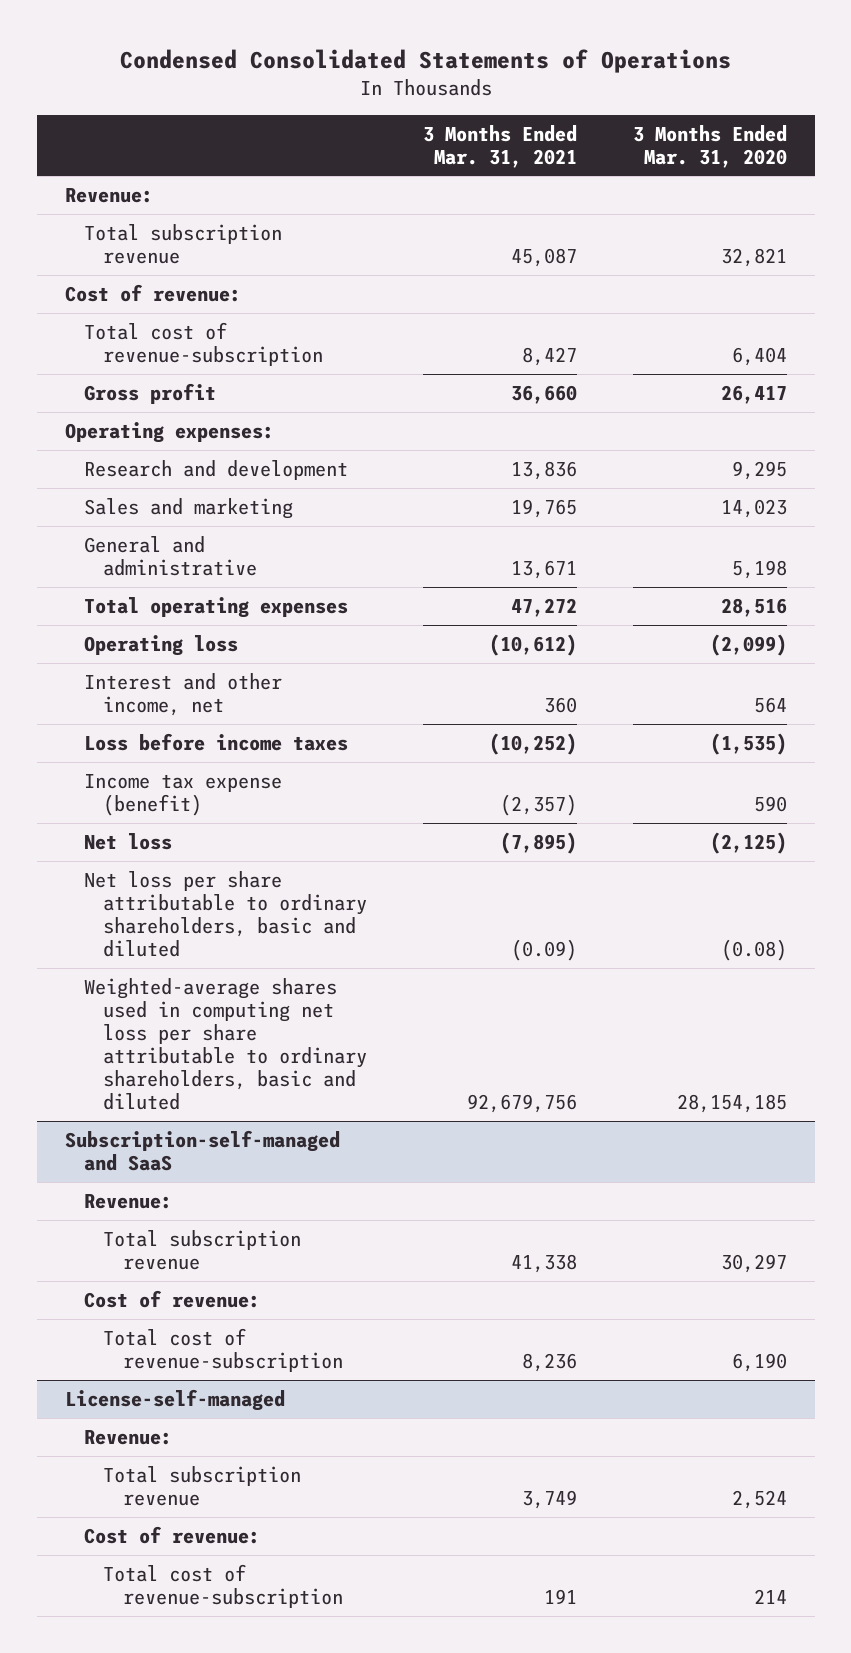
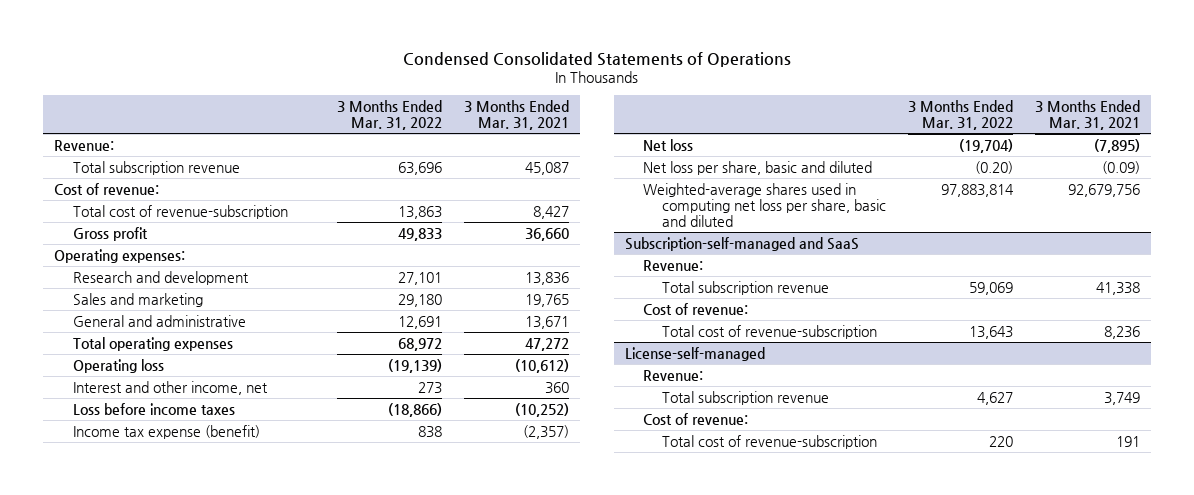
[632,124,787,168] 3 Months Ended Mar. 31, 2020 -> none
none -> [337,99,443,131] 3 Months Ended Mar. 31, 2022
[83,870,368,957] Net loss per share attributable to ordinary shareholders, basic and diluted -> [643,160,873,175] Net loss per share, basic and diluted
[83,977,368,1111] Weighted-average shares used in computing net loss per share attributable to ordinary shareholders, basic and diluted -> [643,182,886,227] Weighted-average shares used in computing net loss per share, basic and diluted

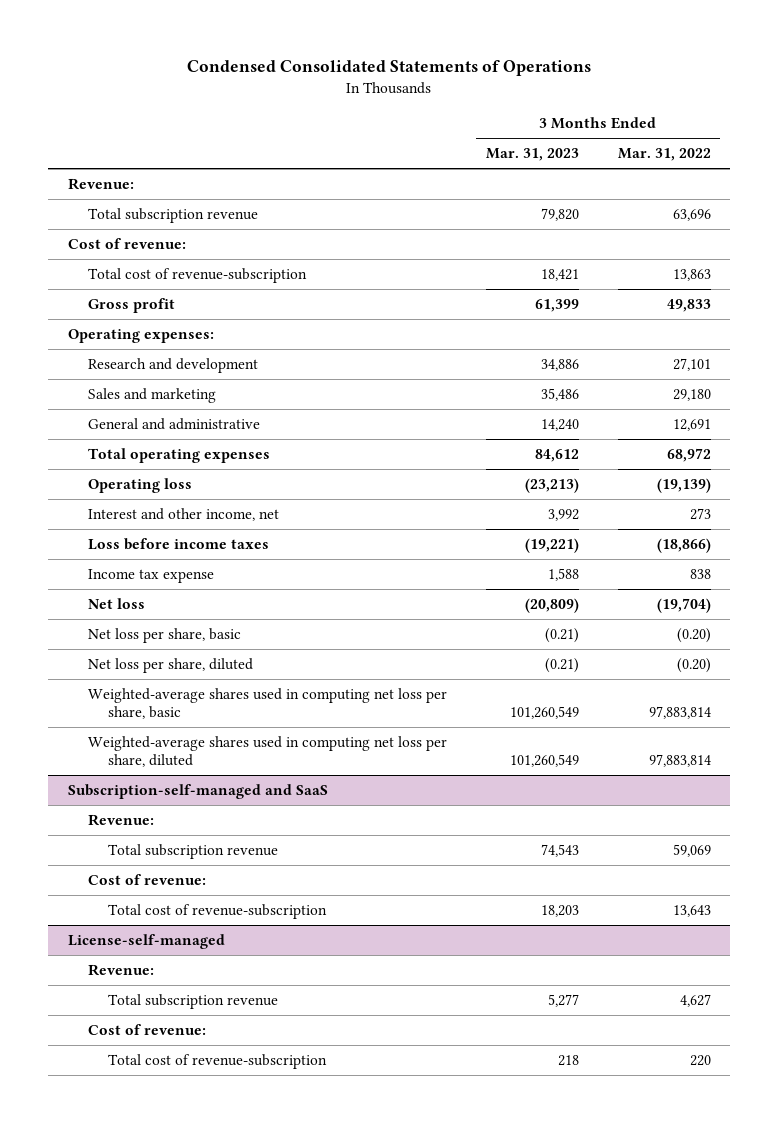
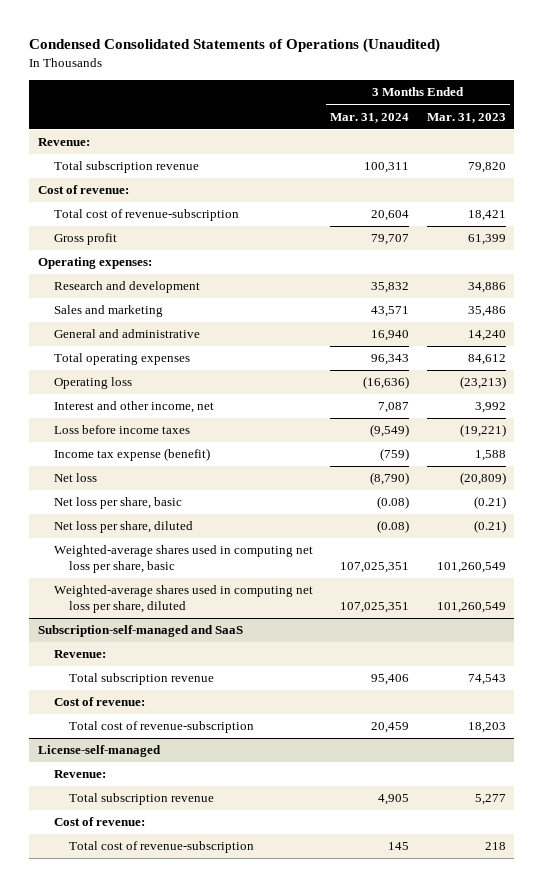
[187,60,592,77] Condensed Consolidated Statements of Operations -> [29,38,441,54] Condensed Consolidated Statements of Operations (Unaudited)
[617,148,711,162] Mar. 31, 2022 -> none
none -> [330,112,410,123] Mar. 31, 2024
[87,568,214,583] Income tax expense -> [53,448,210,462] Income tax expense (benefit)

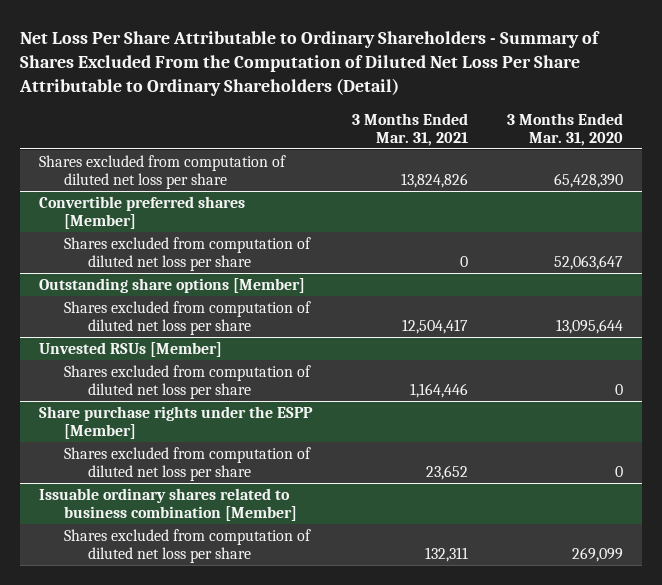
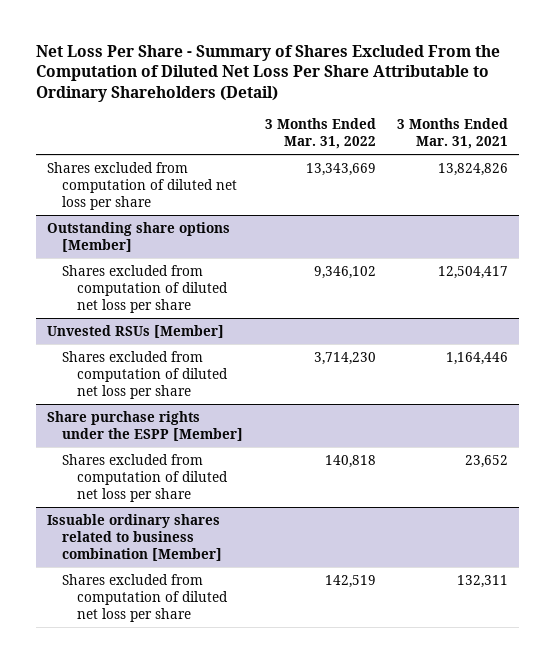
[18,31,600,97] Net Loss Per Share Attributable to Ordinary Shareholders - Summary of Shares Excluded From the Computation of Diluted Net Loss Per Share Attributable to Ordinary Shareholders (Detail) -> [36,44,501,103] Net Loss Per Share - Summary of Shares Excluded From the Computation of Diluted Net Loss Per Share Attributable to Ordinary Shareholders (Detail)
[506,112,623,146] 3 Months Ended Mar. 31, 2020 -> none
none -> [264,118,376,150] 3 Months Ended Mar. 31, 2022
[39,195,246,229] Convertible preferred shares [Member] -> none
[63,236,311,271] Shares excluded from computation of diluted net loss per share -> none

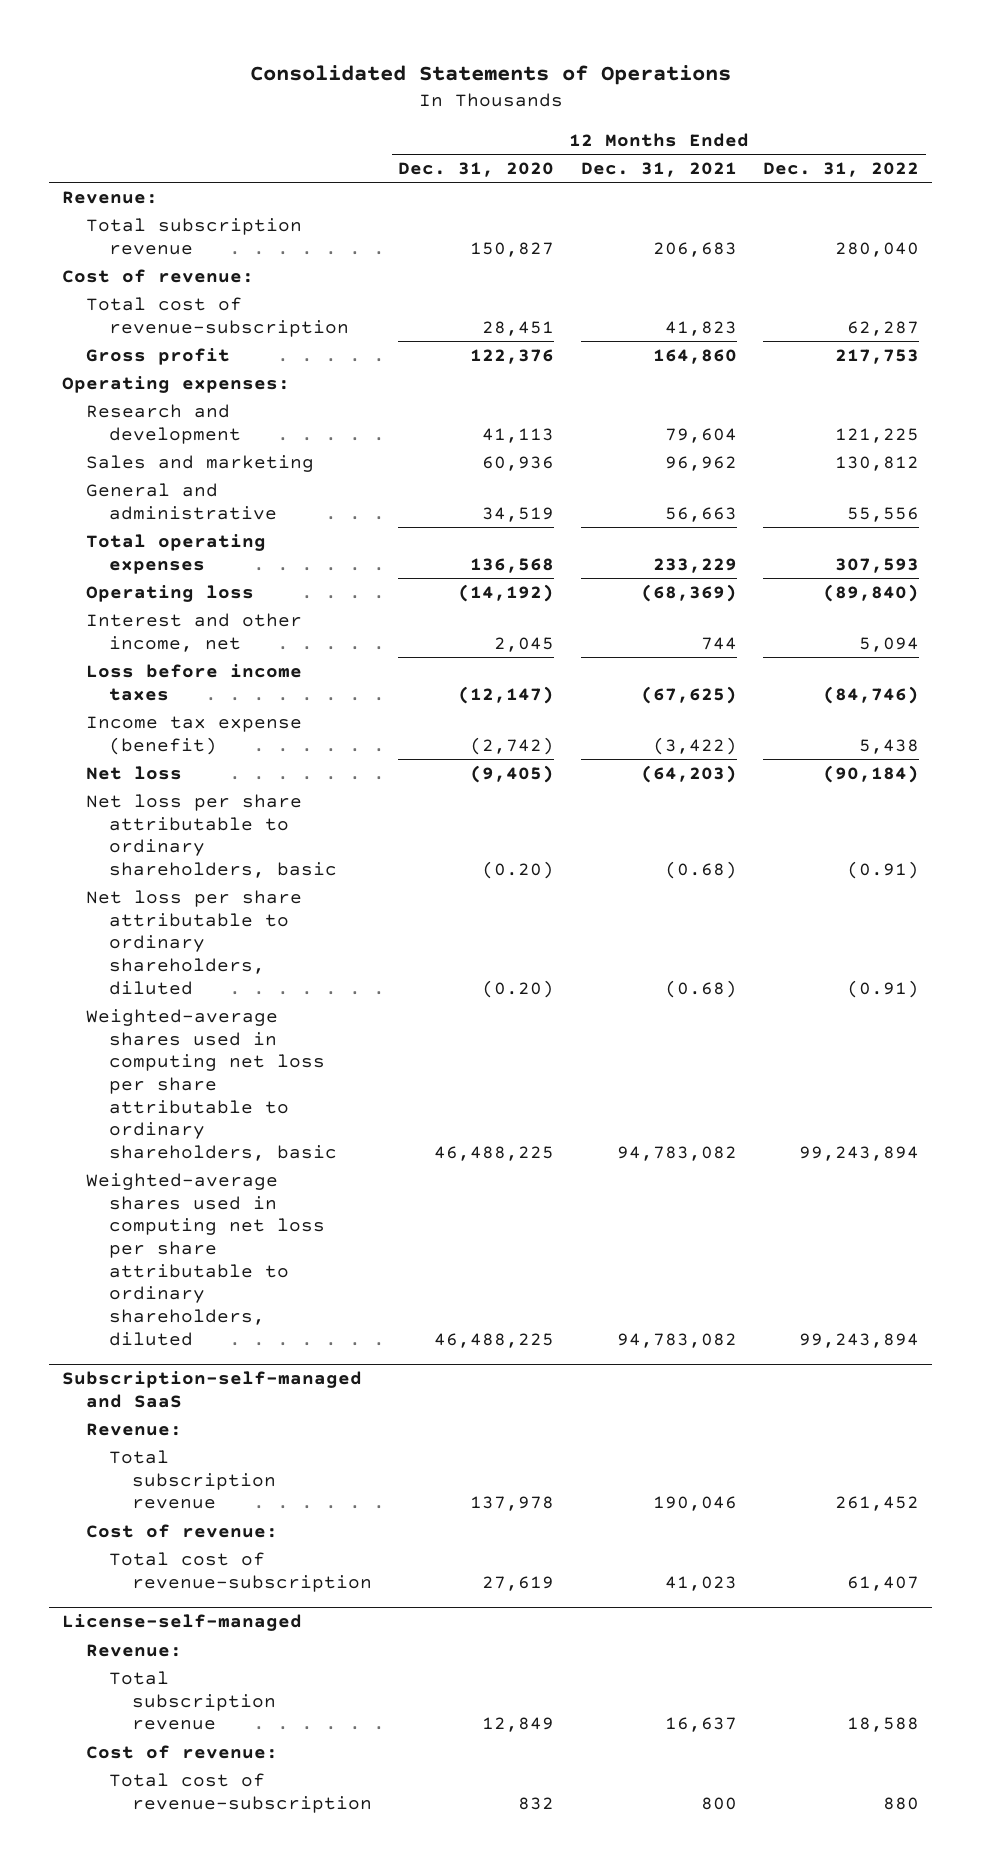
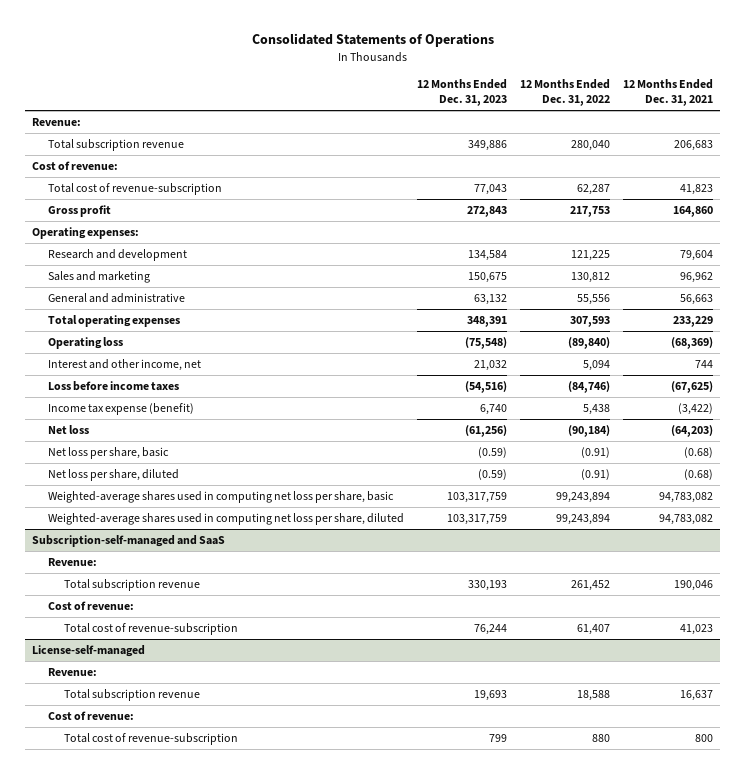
[398,161,555,177] Dec. 31, 2020 -> none
none -> [417,78,508,106] 12 Months Ended Dec. 31, 2023
[85,793,337,878] Net loss per share attributable to ordinary shareholders, basic -> [47,447,169,460] Net loss per share, basic
[85,889,302,995] Net loss per share attributable to ordinary shareholders, diluted -> [47,469,179,482] Net loss per share, diluted
[85,1008,337,1162] Weighted-average shares used in computing net loss per share attributable to ordinary shareholders, basic -> [47,491,394,504] Weighted-average shares used in computing net loss per share, basic
[85,1172,325,1346] Weighted-average shares used in computing net loss per share attributable to ordinary shareholders, diluted -> [47,513,404,526] Weighted-average shares used in computing net loss per share, diluted

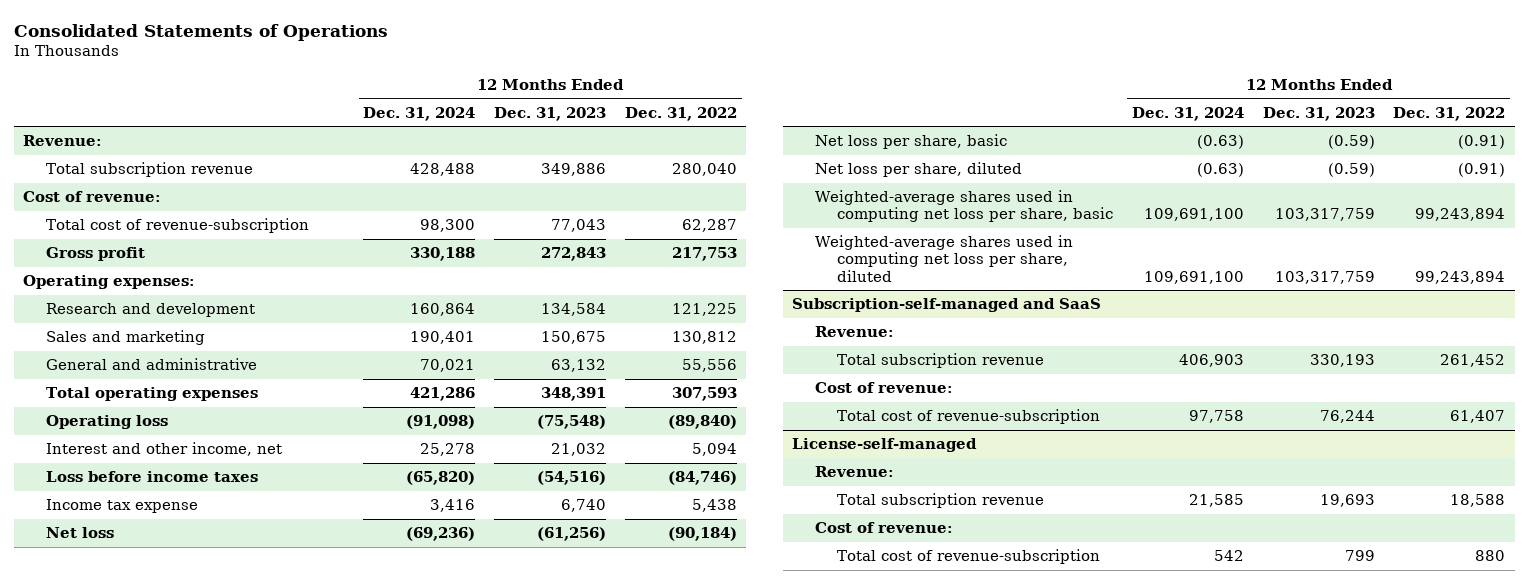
[623,78,714,106] 12 Months Ended Dec. 31, 2021 -> none
none -> [363,106,476,121] Dec. 31, 2024
[47,403,194,416] Income tax expense (benefit) -> [46,499,199,514] Income tax expense

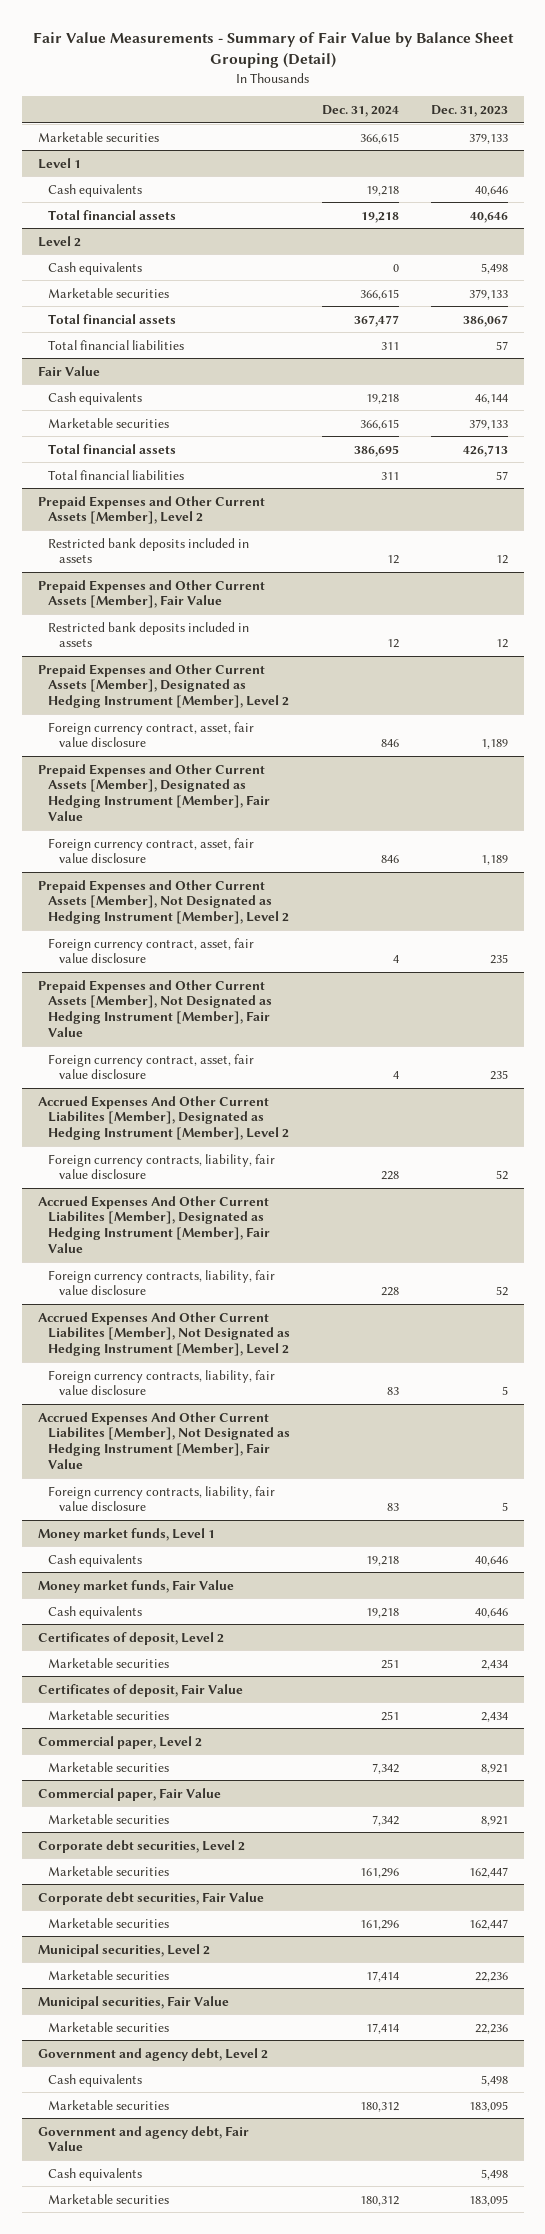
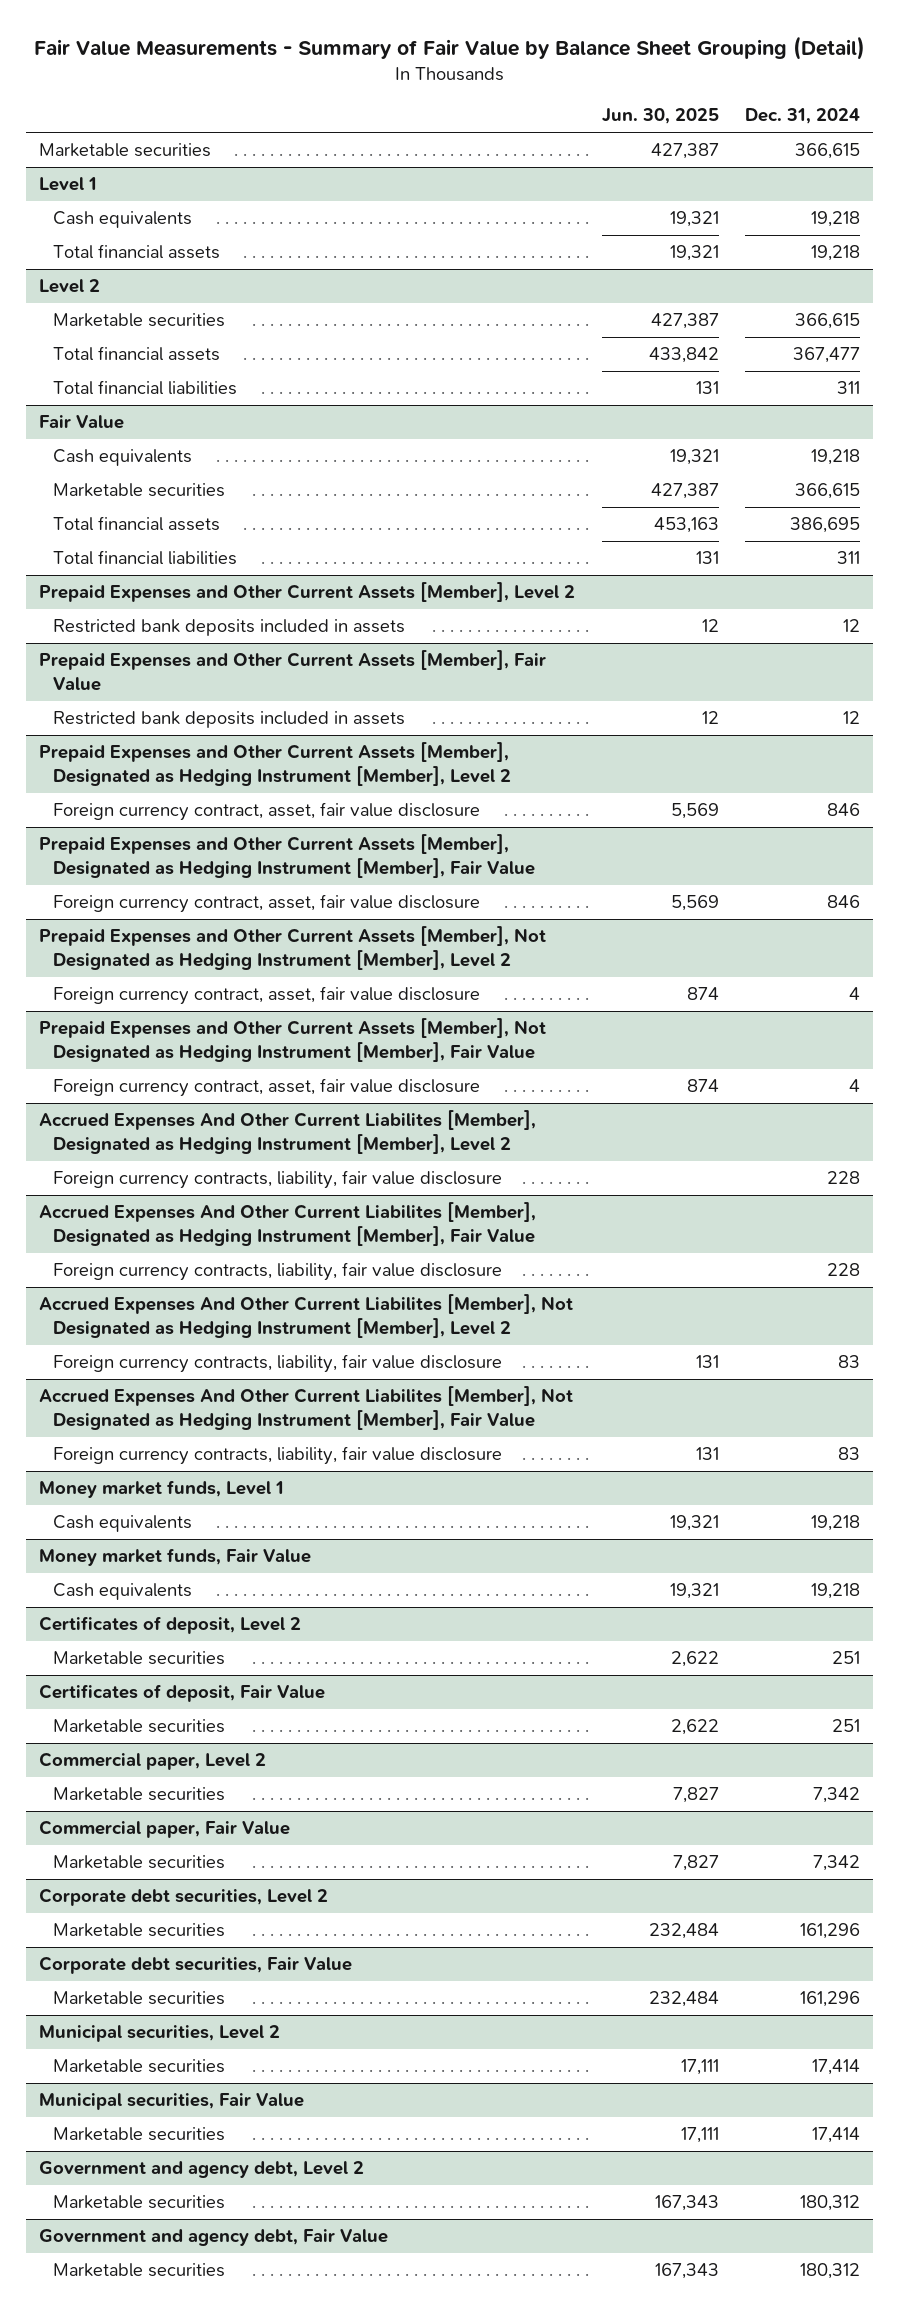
[430,105,508,118] Dec. 31, 2023 -> none
none -> [601,108,719,125] Jun. 30, 2025
[48,261,143,275] Cash equivalents -> none
[48,2073,143,2087] Cash equivalents -> none
[48,2167,143,2181] Cash equivalents -> none

